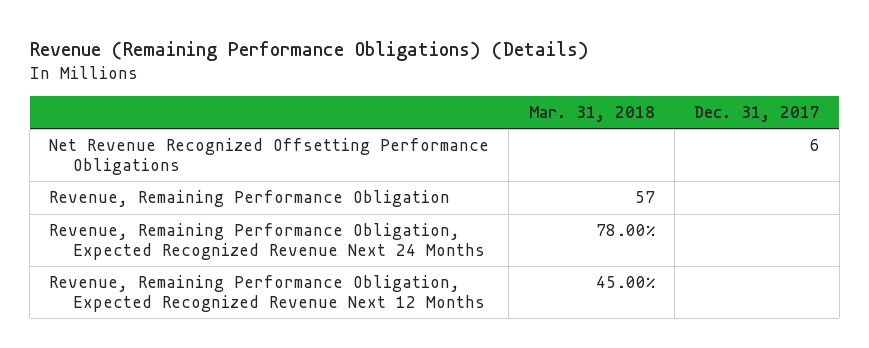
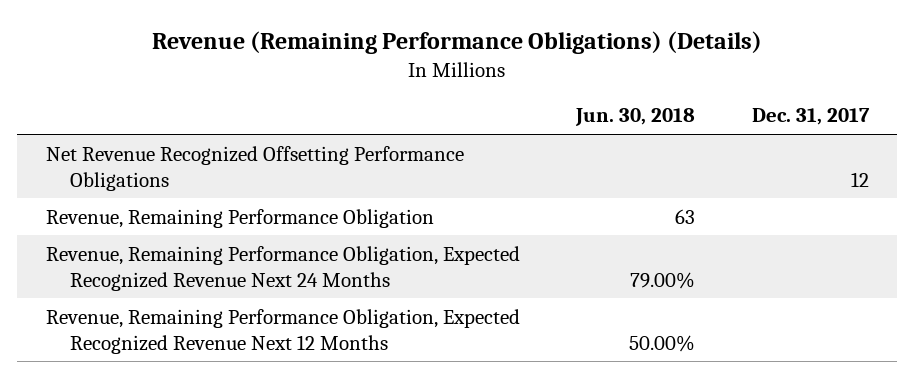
[528,105,655,122] Mar. 31, 2018 -> none
none -> [575,108,696,127] Jun. 30, 2018
[809,139,820,152] 6 -> [850,171,869,187] 12

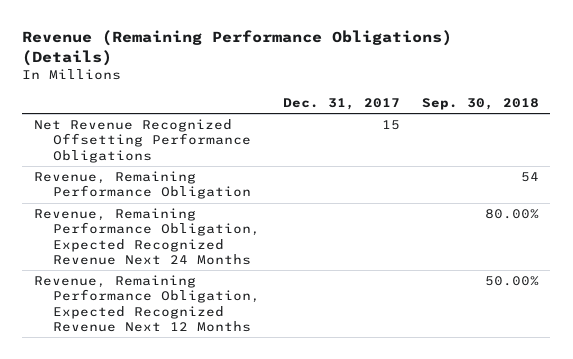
[575,108,696,127] Jun. 30, 2018 -> none
none -> [421,98,539,111] Sep. 30, 2018
[850,171,869,187] 12 -> [381,120,400,131] 15

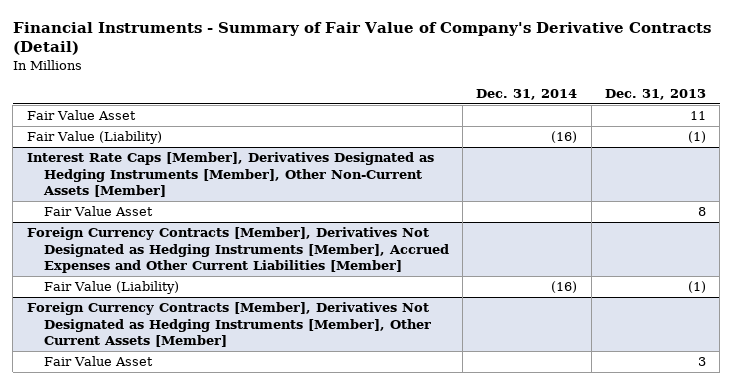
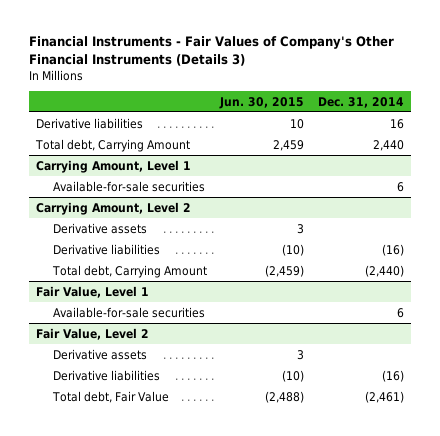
[12,21,711,56] Financial Instruments - Summary of Fair Value of Company's Derivative Contracts (Detail) -> [28,36,394,67] Financial Instruments - Fair Values of Company's Other Financial Instruments (Details 3)
[605,88,707,100] Dec. 31, 2013 -> none
none -> [219,96,305,109] Jun. 30, 2015
[26,110,136,121] Fair Value Asset -> none
[26,131,162,145] Fair Value (Liability) -> none
[26,152,434,198] Interest Rate Caps [Member], Derivatives Designated as Hedging Instruments [Member], Other Non-Current Assets [Member] -> none
[43,206,153,217] Fair Value Asset -> none
[26,227,449,274] Foreign Currency Contracts [Member], Derivatives Not Designated as Hedging Instruments [Member], Accrued Expenses and Other Current Liabilities [Member] -> none
[43,281,179,295] Fair Value (Liability) -> none
[26,302,431,348] Foreign Currency Contracts [Member], Derivatives Not Designated as Hedging Instruments [Member], Other Current Assets [Member] -> none
[43,356,153,367] Fair Value Asset -> none
none -> [35,117,143,129] Derivative liabilities
none -> [34,138,190,152] Total debt, Carrying Amount
none -> [35,159,191,173] Carrying Amount, Level 1
none -> [52,180,205,192] Available-for-sale securities
none -> [35,201,191,215] Carrying Amount, Level 2
none -> [52,222,147,234] Derivative assets
none -> [52,243,160,255] Derivative liabilities
none -> [51,264,207,278] Total debt, Carrying Amount
none -> [35,285,149,298] Fair Value, Level 1
none -> [52,306,205,318] Available-for-sale securities
none -> [35,327,149,340] Fair Value, Level 2
none -> [52,348,147,360] Derivative assets
none -> [52,369,160,381] Derivative liabilities
none -> [51,390,169,403] Total debt, Fair Value

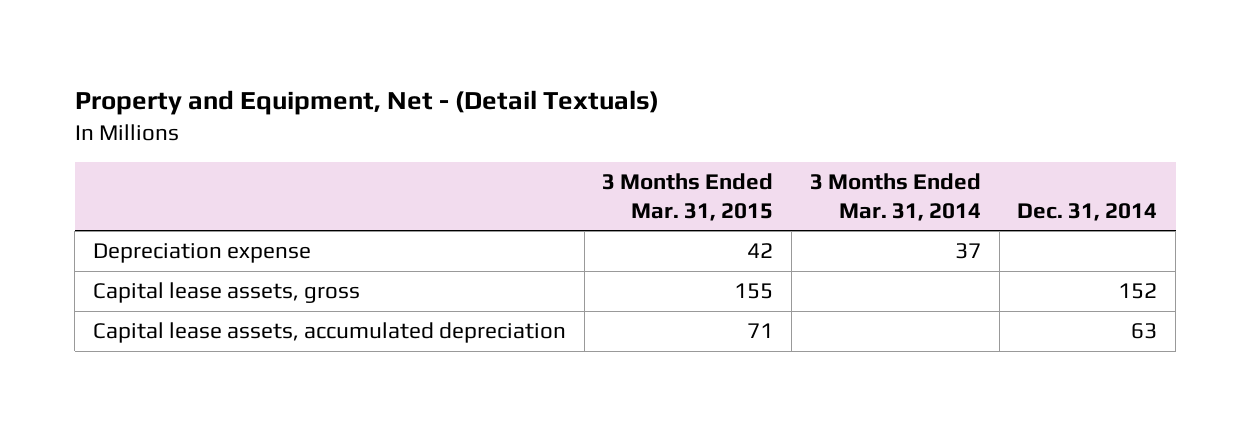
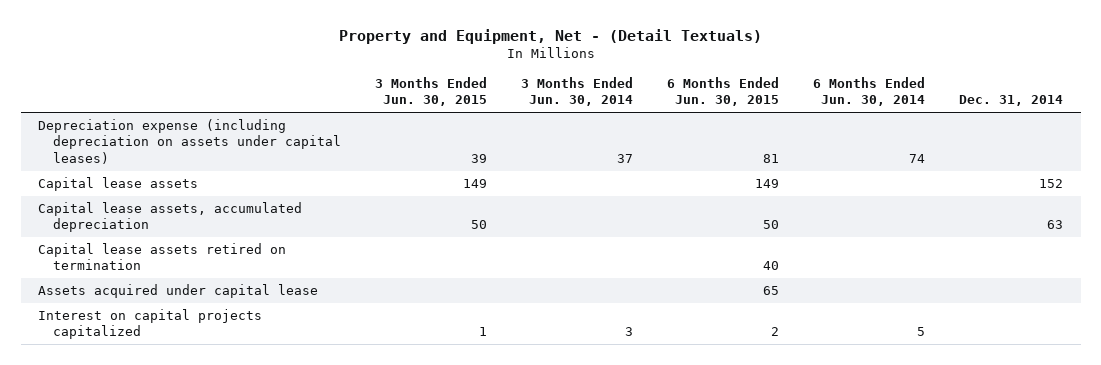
[602,173,774,221] 3 Months Ended Mar. 31, 2015 -> none
[809,173,981,221] 3 Months Ended Mar. 31, 2014 -> none
none -> [375,77,488,107] 3 Months Ended Jun. 30, 2015
none -> [521,77,634,107] 3 Months Ended Jun. 30, 2014
none -> [667,77,780,107] 6 Months Ended Jun. 30, 2015
none -> [813,77,926,107] 6 Months Ended Jun. 30, 2014
[92,243,311,264] Depreciation expense -> [37,119,341,164] Depreciation expense (including depreciation on assets under capital leases)
[92,282,360,304] Capital lease assets, gross -> [37,177,198,192] Capital lease assets
none -> [37,243,286,271] Capital lease assets retired on termination
none -> [37,284,318,299] Assets acquired under capital lease
none -> [37,309,262,340] Interest on capital projects capitalized

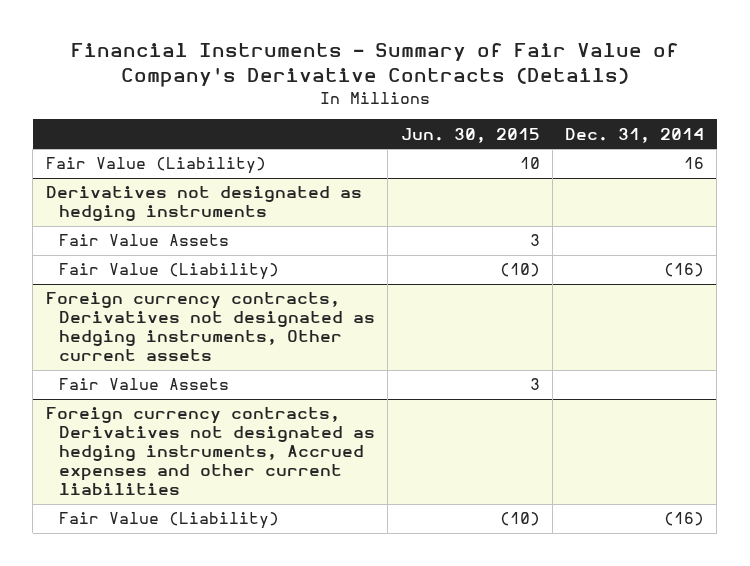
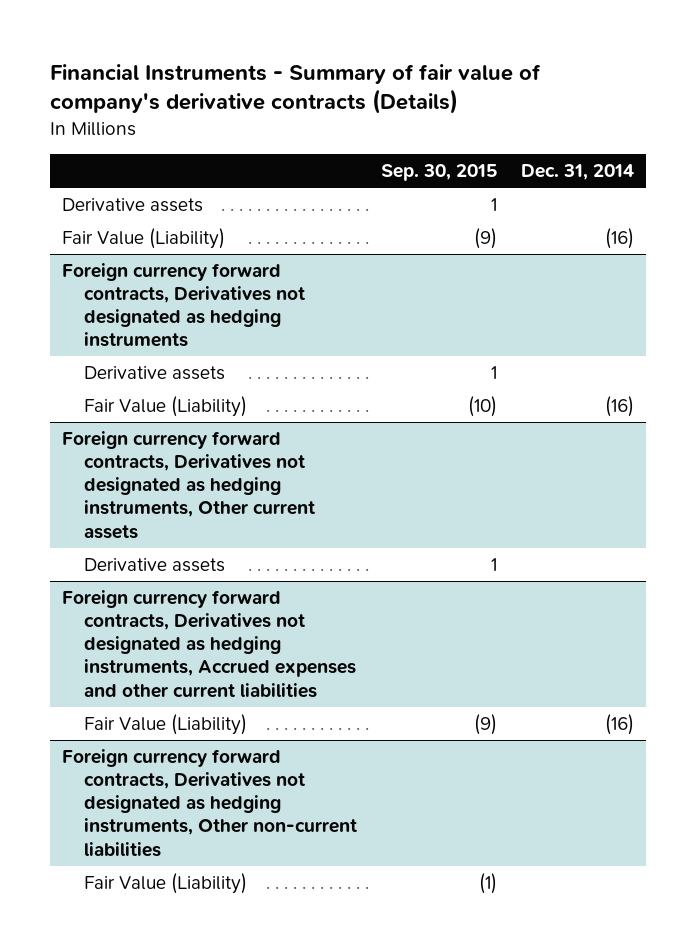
[70,43,679,88] Financial Instruments - Summary of Fair Value of Company's Derivative Contracts (Details) -> [49,63,541,115] Financial Instruments - Summary of fair value of company's derivative contracts (Details)
[400,127,540,143] Jun. 30, 2015 -> none
none -> [381,164,498,182] Sep. 30, 2015
none -> [62,198,204,213] Derivative assets
[684,157,705,170] 16 -> [605,228,635,250] (16)
[45,186,362,222] Derivatives not designated as hedging instruments -> [62,263,305,348] Foreign currency forward contracts, Derivatives not designated as hedging instruments
[59,234,230,247] Fair Value Assets -> [83,366,225,381] Derivative assets
[45,292,376,362] Foreign currency contracts, Derivatives not designated as hedging instruments, Other current assets -> [62,431,315,539] Foreign currency forward contracts, Derivatives not designated as hedging instruments, Other current assets
[59,378,230,391] Fair Value Assets -> [83,558,225,573] Derivative assets
[45,407,376,496] Foreign currency contracts, Derivatives not designated as hedging instruments, Accrued expenses and other current liabilities -> [62,590,356,698] Foreign currency forward contracts, Derivatives not designated as hedging instruments, Accrued expenses and other current liabilities
none -> [62,749,357,857] Foreign currency forward contracts, Derivatives not designated as hedging instruments, Other non-current liabilities
none -> [83,873,247,895] Fair Value (Liability)

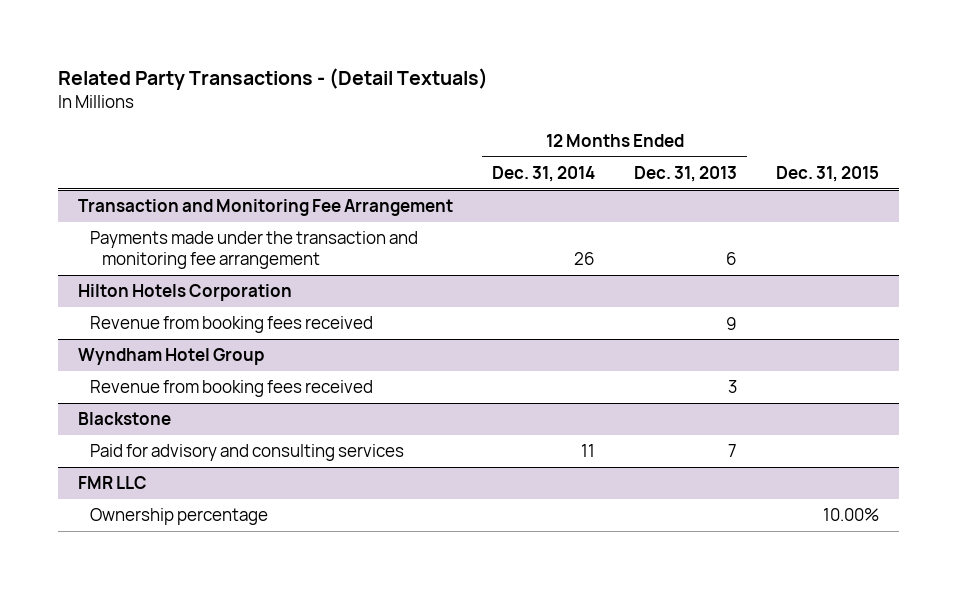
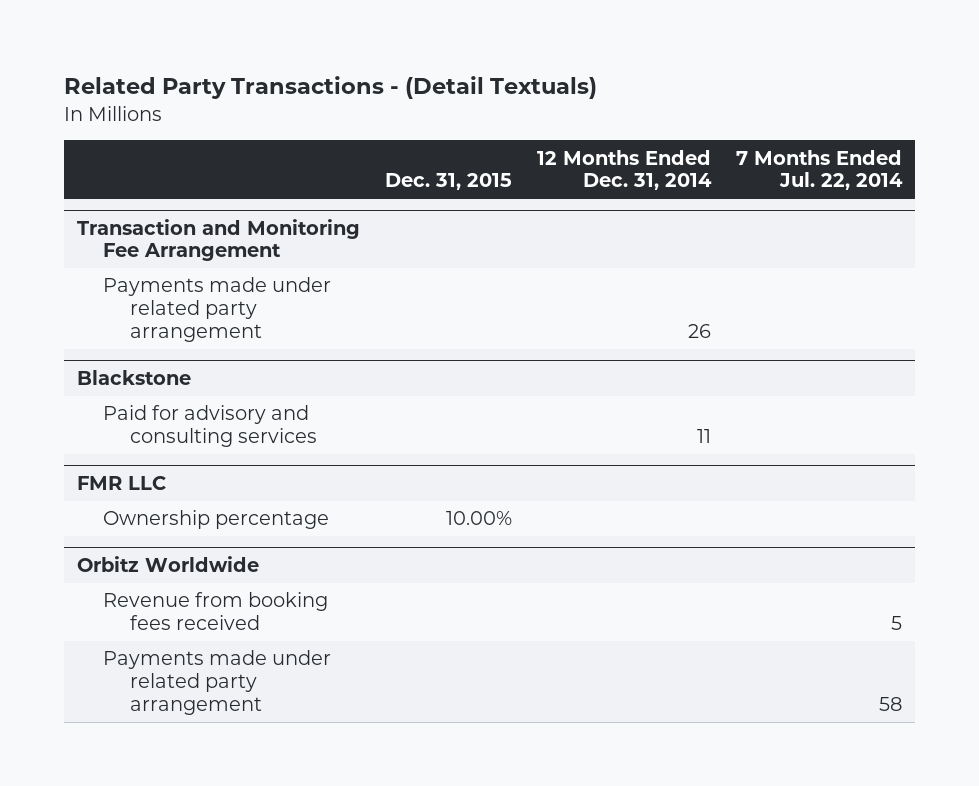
[634,165,738,182] Dec. 31, 2013 -> none
none -> [736,149,904,191] 7 Months Ended Jul. 22, 2014
[77,284,292,302] Hilton Hotels Corporation -> none
[89,316,373,334] Revenue from booking fees received -> none
[77,348,264,366] Wyndham Hotel Group -> none
[89,380,373,398] Revenue from booking fees received -> none
[89,231,418,270] Payments made under the transaction and monitoring fee arrangement -> [103,277,332,342] Payments made under related party arrangement
none -> [76,555,259,572] Orbitz Worldwide
none -> [103,592,329,631] Revenue from booking fees received
none -> [103,650,332,715] Payments made under related party arrangement

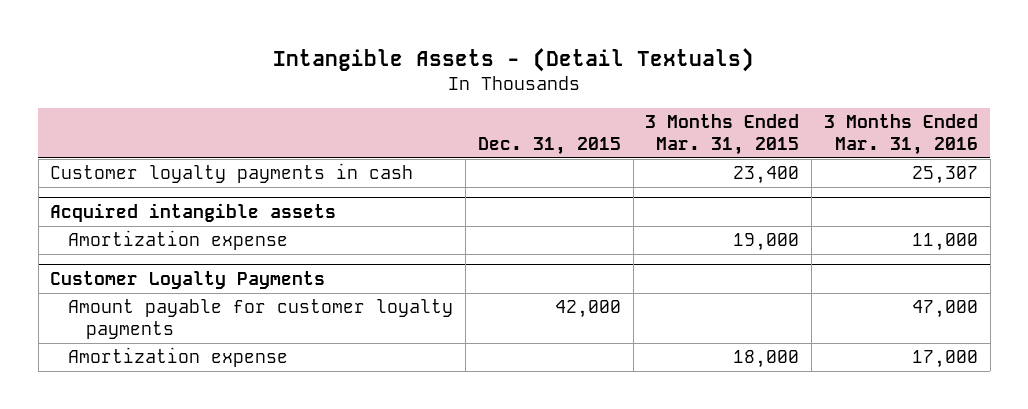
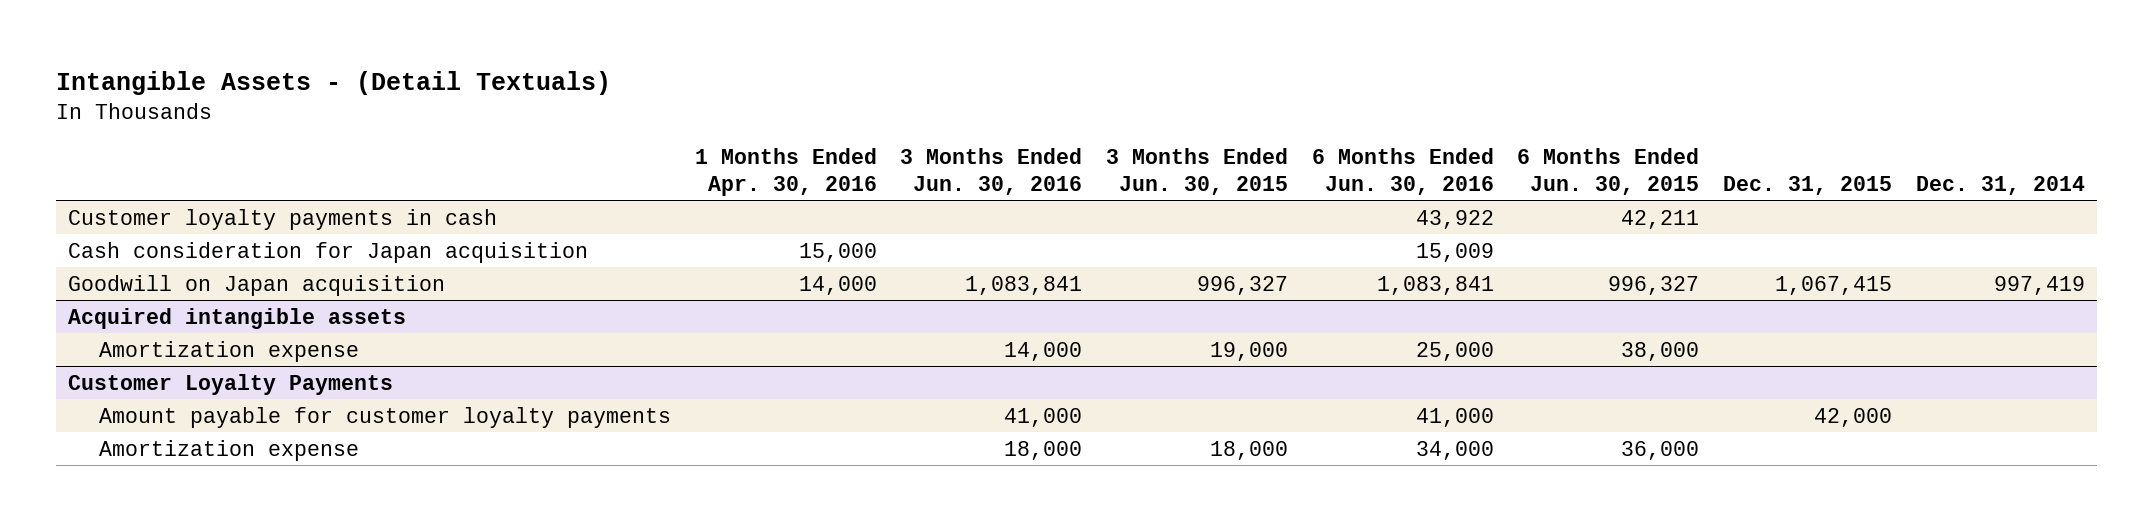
[645,114,800,156] 3 Months Ended Mar. 31, 2015 -> none
[824,114,979,156] 3 Months Ended Mar. 31, 2016 -> none
none -> [694,147,877,196] 1 Months Ended Apr. 30, 2016
none -> [900,147,1083,195] 3 Months Ended Jun. 30, 2016
none -> [1106,147,1289,195] 3 Months Ended Jun. 30, 2015
none -> [1311,147,1494,195] 6 Months Ended Jun. 30, 2016
none -> [1517,147,1700,195] 6 Months Ended Jun. 30, 2015
none -> [1915,175,2085,195] Dec. 31, 2014
none -> [67,241,588,263] Cash consideration for Japan acquisition
none -> [67,274,445,296] Goodwill on Japan acquisition

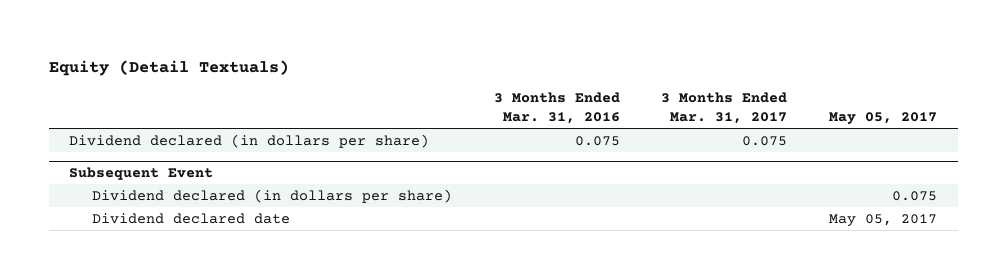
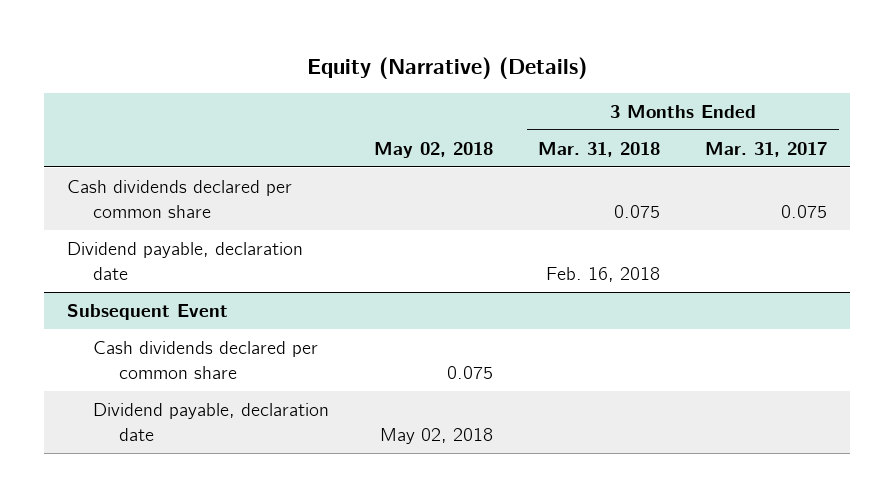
[48,59,289,76] Equity (Detail Textuals) -> [306,56,587,79] Equity (Narrative) (Details)
[493,92,620,125] 3 Months Ended Mar. 31, 2016 -> none
[828,112,937,126] May 05, 2017 -> none
none -> [373,141,493,158] May 02, 2018
none -> [538,141,661,157] Mar. 31, 2018
[69,133,430,148] Dividend declared (in dollars per share) -> [66,180,292,218] Cash dividends declared per common share
none -> [66,242,303,280] Dividend payable, declaration date
[92,188,453,203] Dividend declared (in dollars per share) -> [92,341,318,379] Cash dividends declared per common share
[92,212,291,224] Dividend declared date -> [92,403,329,441] Dividend payable, declaration date

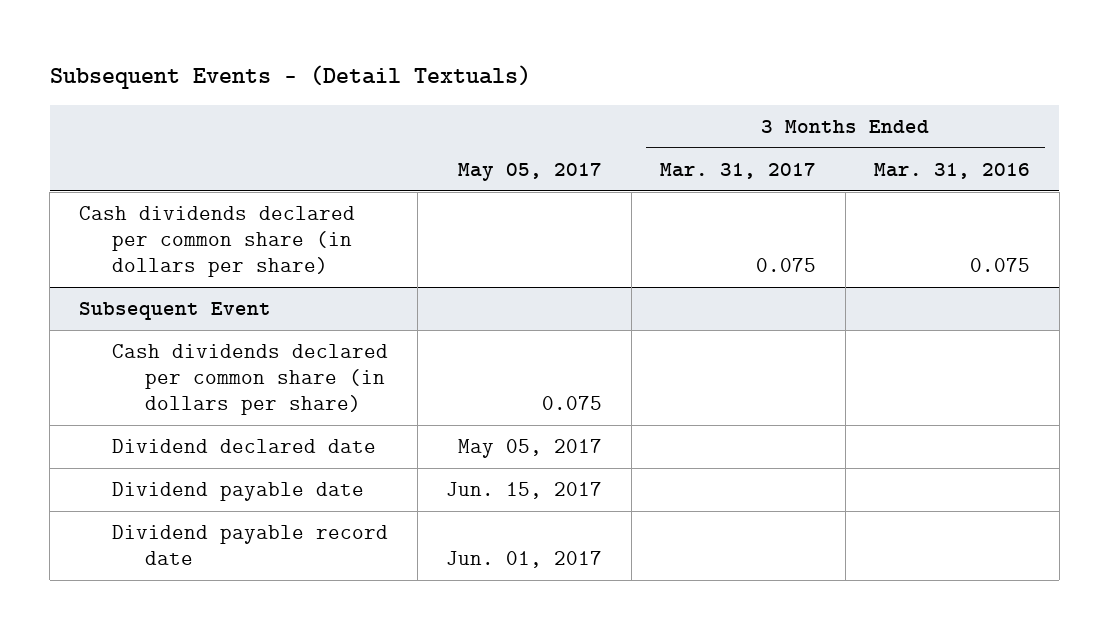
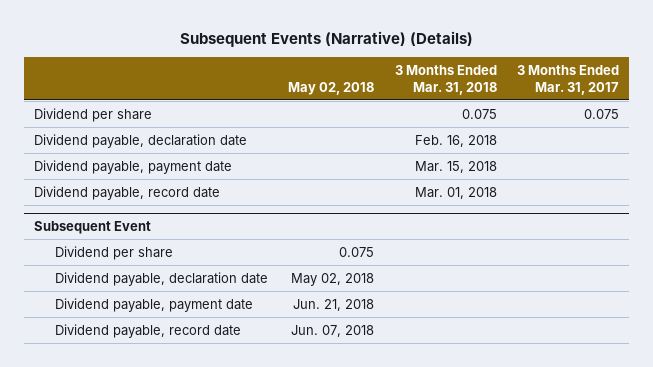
[49,65,531,90] Subsequent Events - (Detail Textuals) -> [179,31,473,48] Subsequent Events (Narrative) (Details)
[458,162,603,181] May 05, 2017 -> none
[874,162,1031,179] Mar. 31, 2016 -> none
none -> [288,81,375,95] May 02, 2018
none -> [394,64,497,95] 3 Months Ended Mar. 31, 2018
[79,206,356,278] Cash dividends declared per common share (in dollars per share) -> [34,107,153,122] Dividend per share
none -> [34,133,248,148] Dividend payable, declaration date
none -> [34,159,233,174] Dividend payable, payment date
none -> [34,185,221,200] Dividend payable, record date
[112,344,389,416] Cash dividends declared per common share (in dollars per share) -> [54,245,173,260] Dividend per share
[112,439,377,454] Dividend declared date -> [54,271,268,286] Dividend payable, declaration date
[112,482,365,502] Dividend payable date -> [54,297,253,312] Dividend payable, payment date
[112,525,389,566] Dividend payable record date -> [54,323,241,338] Dividend payable, record date

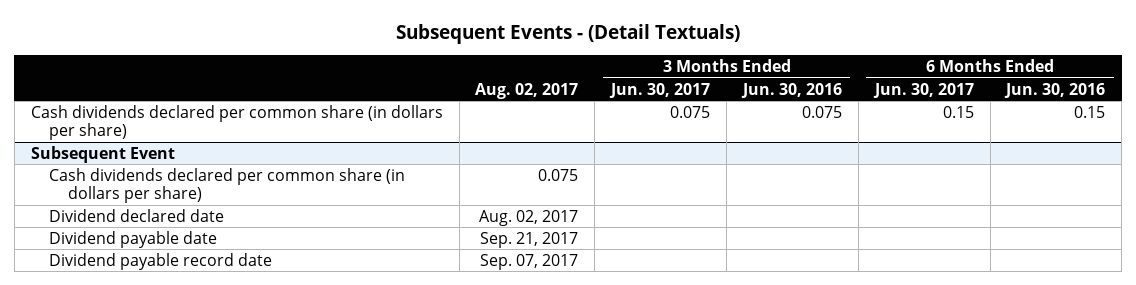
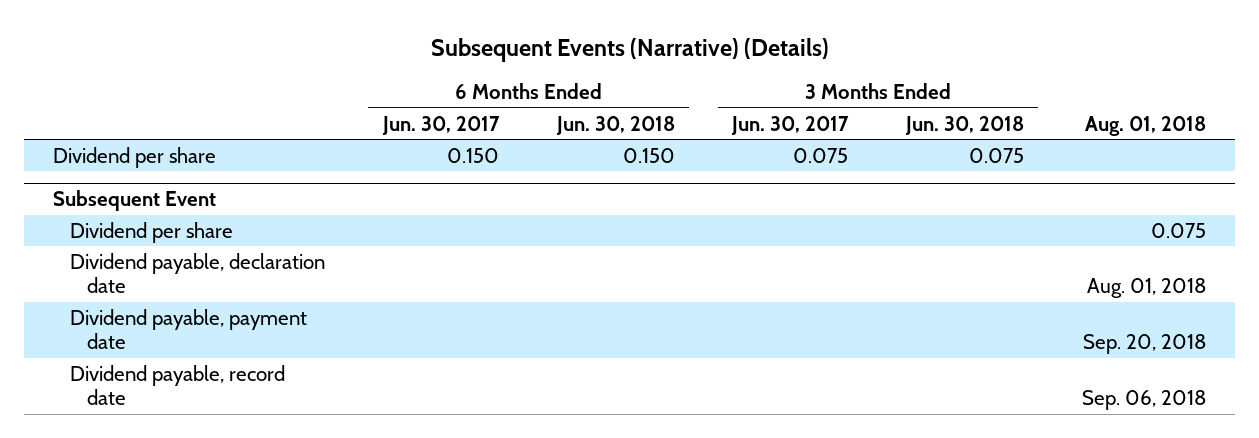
[396,24,741,45] Subsequent Events - (Detail Textuals) -> [430,38,829,63] Subsequent Events (Narrative) (Details)
[475,82,579,99] Aug. 02, 2017 -> none
[740,82,842,98] Jun. 30, 2016 -> none
[1004,82,1106,98] Jun. 30, 2016 -> none
none -> [555,115,675,135] Jun. 30, 2018
none -> [904,115,1024,135] Jun. 30, 2018
none -> [1084,115,1206,136] Aug. 01, 2018
[30,104,443,141] Cash dividends declared per common share (in dollars per share) -> [53,146,217,168] Dividend per share
[942,105,974,118] 0.15 -> [446,147,499,163] 0.150
[49,167,406,204] Cash dividends declared per common share (in dollars per share) -> [70,221,234,243] Dividend per share
[49,208,225,222] Dividend declared date -> [70,252,326,294] Dividend payable, declaration date
[49,230,218,248] Dividend payable date -> [70,308,308,350] Dividend payable, payment date
[49,252,273,270] Dividend payable record date -> [70,364,286,406] Dividend payable, record date

